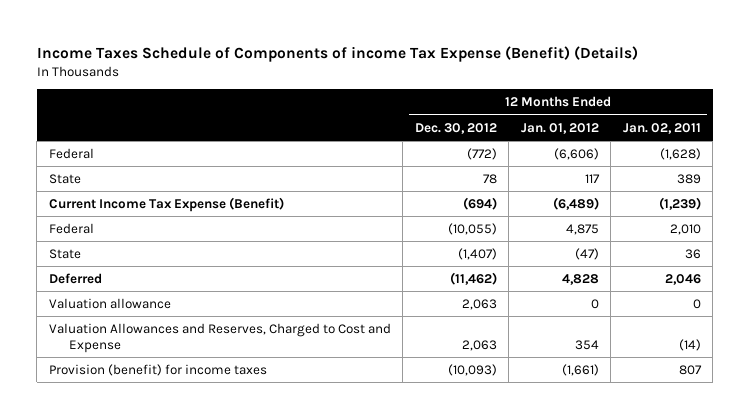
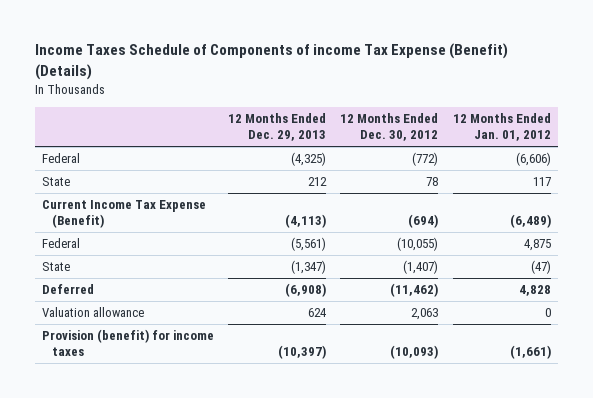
[622,122,701,134] Jan. 02, 2011 -> none
none -> [228,113,327,142] 12 Months Ended Dec. 29, 2013
[48,322,391,353] Valuation Allowances and Reserves, Charged to Cost and Expense -> none

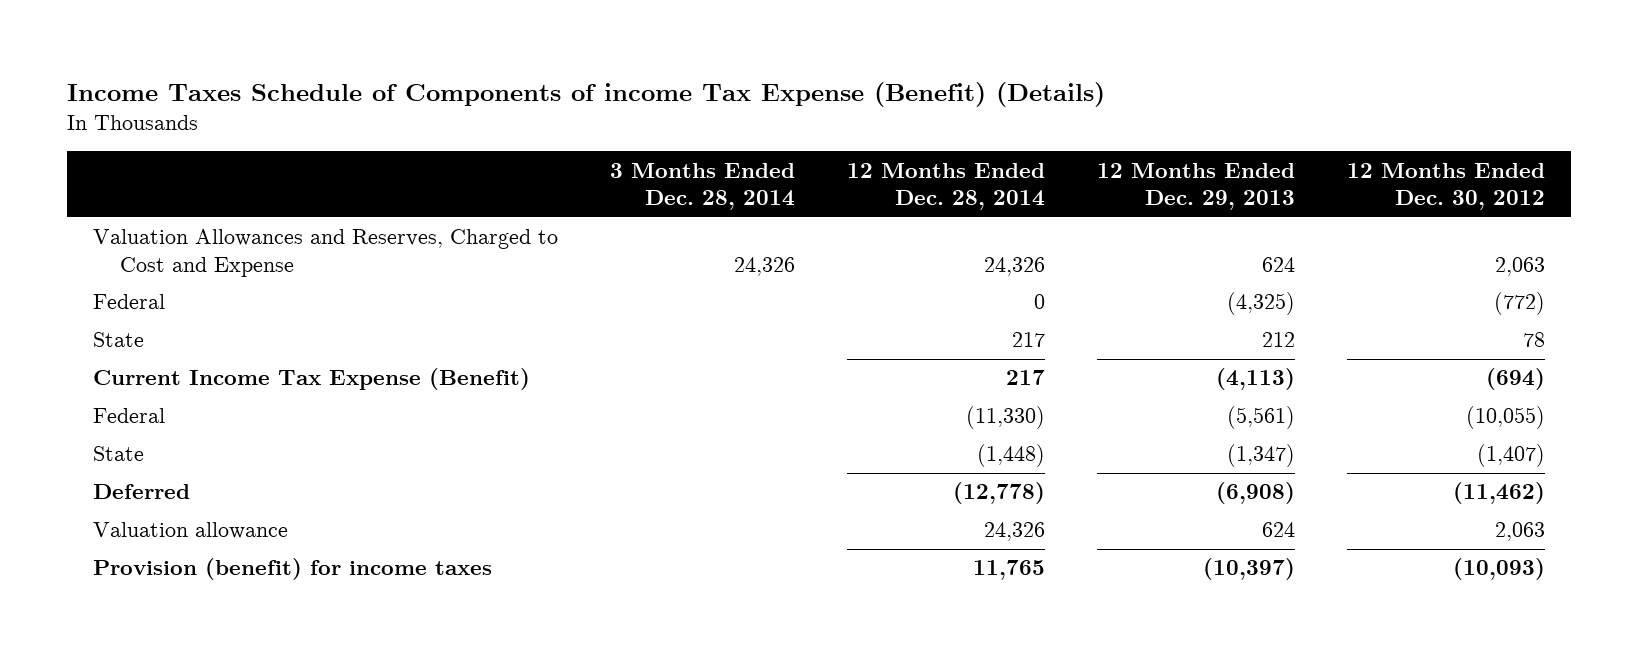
[452,113,551,142] 12 Months Ended Jan. 01, 2012 -> none
none -> [610,162,796,211] 3 Months Ended Dec. 28, 2014
none -> [847,162,1046,211] 12 Months Ended Dec. 28, 2014
none -> [93,229,559,277] Valuation Allowances and Reserves, Charged to Cost and Expense

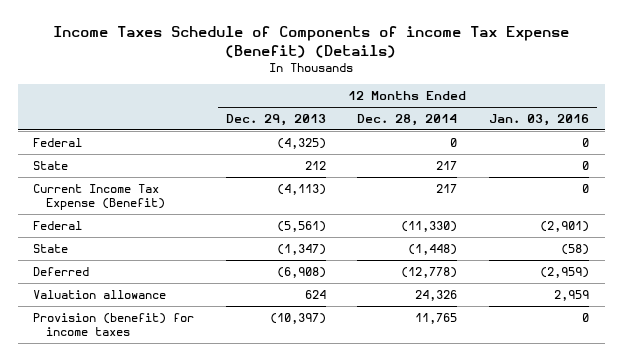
[610,162,796,211] 3 Months Ended Dec. 28, 2014 -> none
[1347,162,1546,211] 12 Months Ended Dec. 30, 2012 -> none
none -> [488,114,589,127] Jan. 03, 2016
[93,229,559,277] Valuation Allowances and Reserves, Charged to Cost and Expense -> none

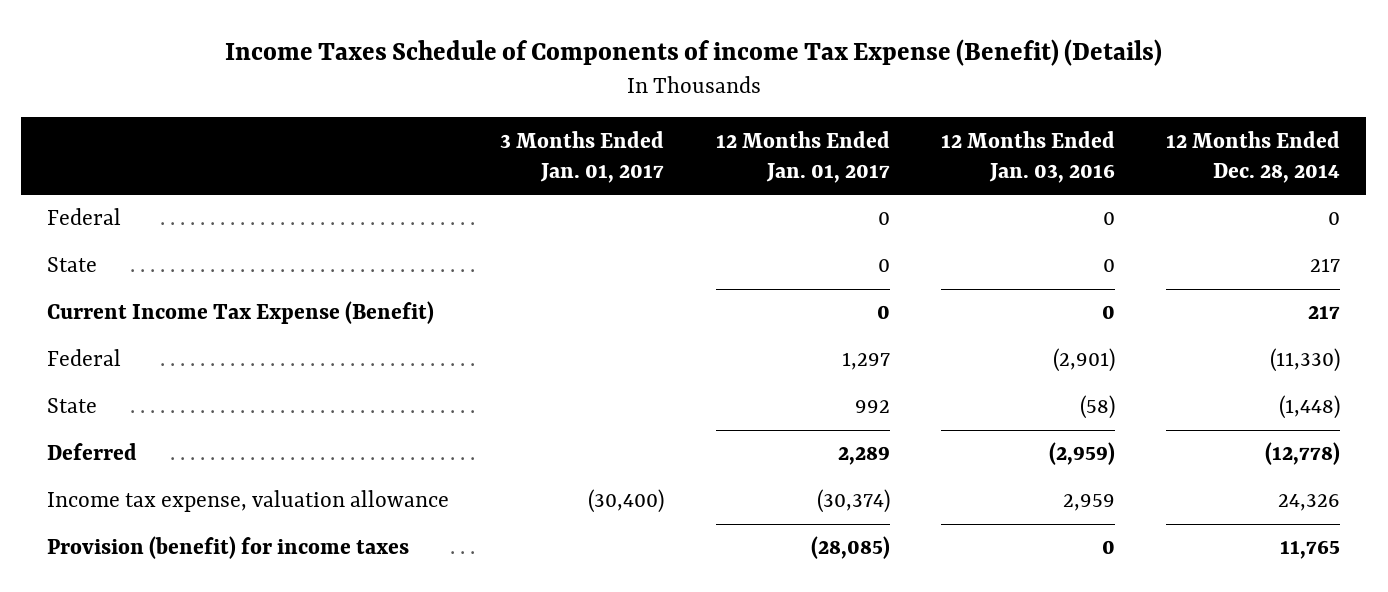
[225,114,326,127] Dec. 29, 2013 -> none
none -> [500,130,665,184] 3 Months Ended Jan. 01, 2017
none -> [715,130,890,184] 12 Months Ended Jan. 01, 2017
[33,290,167,300] Valuation allowance -> [47,490,450,513] Income tax expense, valuation allowance

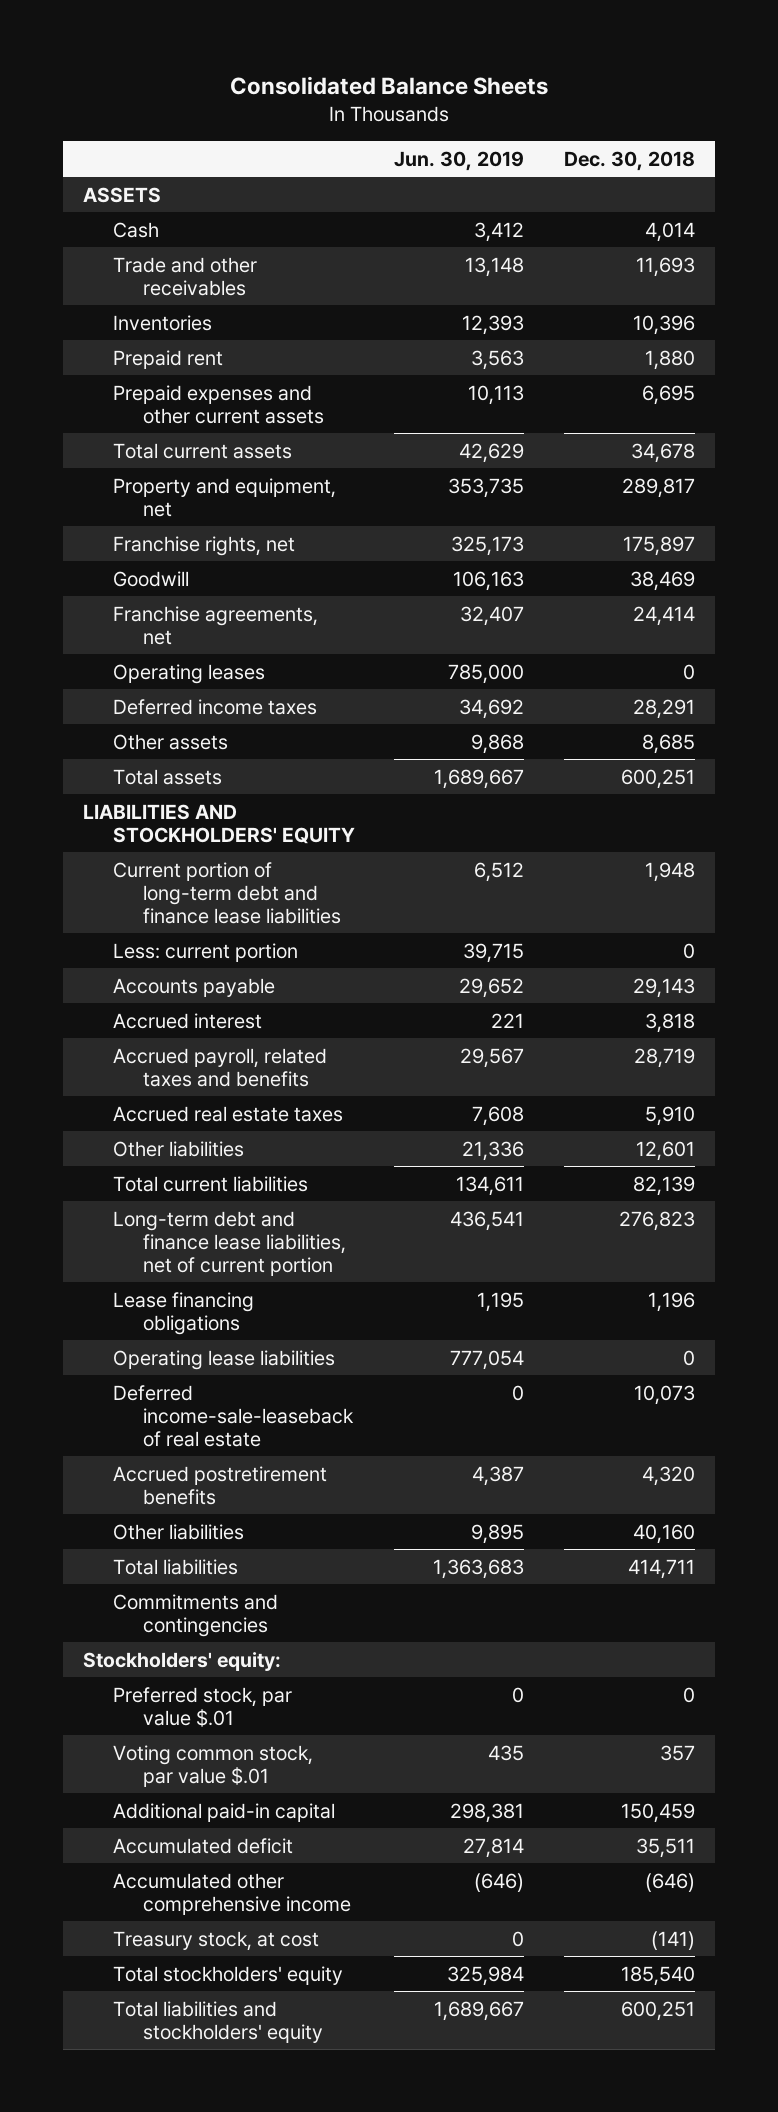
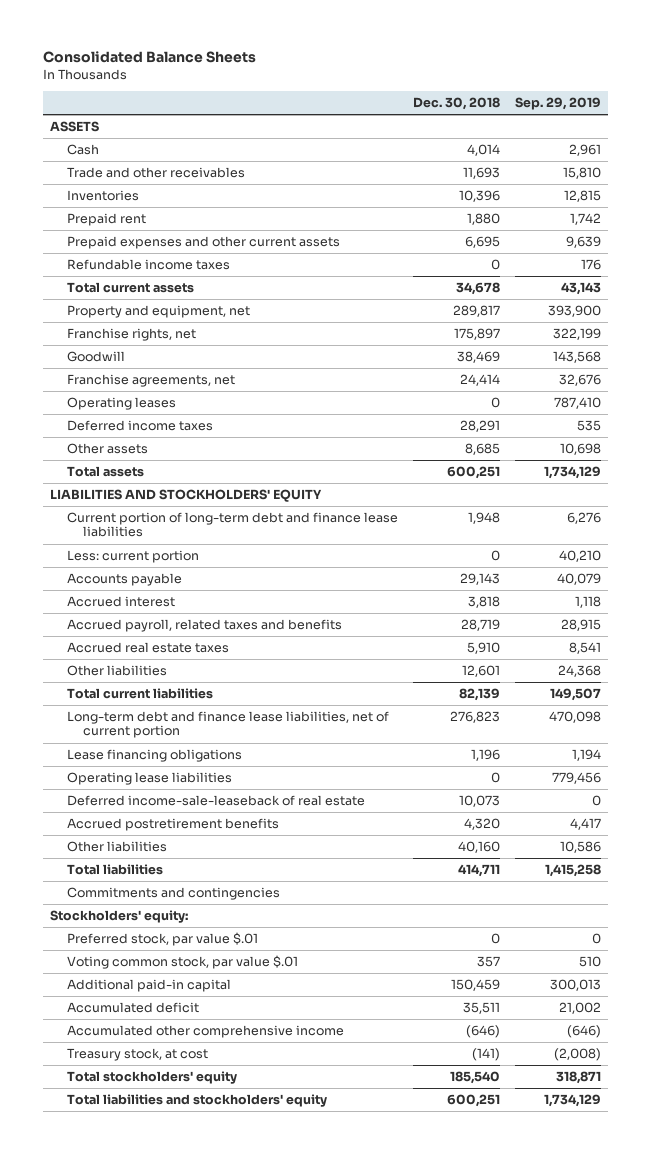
[394,150,525,171] Jun. 30, 2019 -> none
none -> [514,97,601,111] Sep. 29, 2019
none -> [66,259,230,271] Refundable income taxes

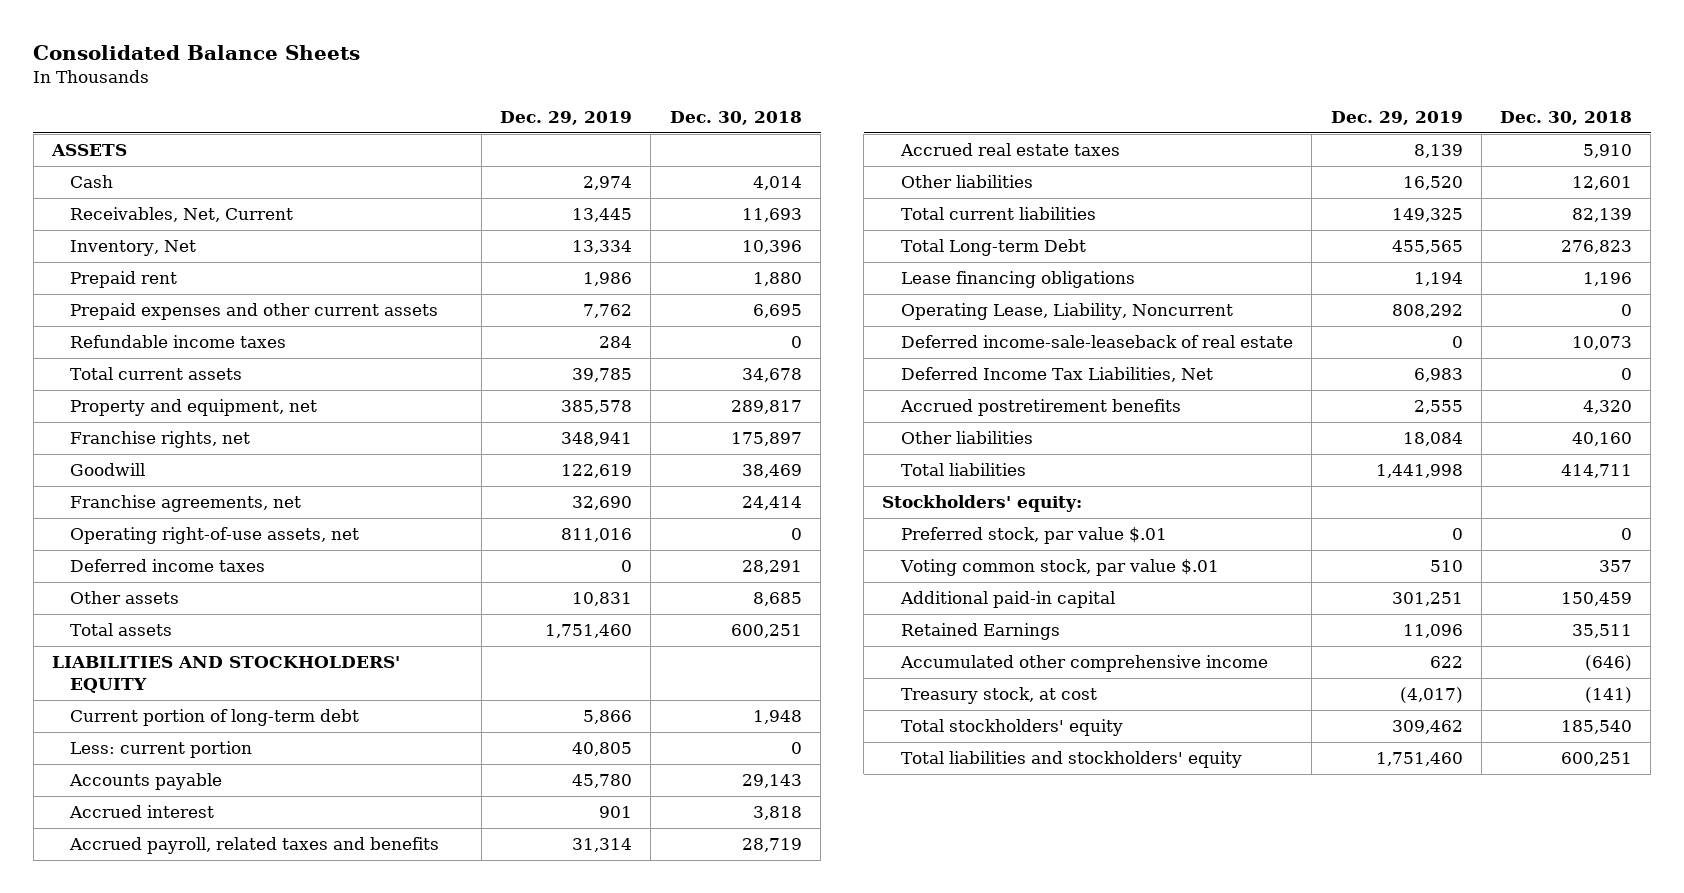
[514,97,601,111] Sep. 29, 2019 -> none
none -> [500,110,633,125] Dec. 29, 2019
[66,167,245,179] Trade and other receivables -> [70,207,294,223] Receivables, Net, Current
[66,190,139,202] Inventories -> [70,240,197,257] Inventory, Net
[66,397,176,411] Operating leases -> [70,527,360,545] Operating right-of-use assets, net
[66,512,398,538] Current portion of long-term debt and finance lease liabilities -> [70,709,360,727] Current portion of long-term debt
[66,711,389,739] Long-term debt and finance lease liabilities, net of current portion -> [900,239,1086,257] Total Long-term Debt
[66,772,232,786] Operating lease liabilities -> [900,303,1233,321] Operating Lease, Liability, Noncurrent
none -> [900,367,1213,383] Deferred Income Tax Liabilities, Net
[66,887,280,901] Commitments and contingencies -> none
[66,1002,199,1014] Accumulated deficit -> [900,623,1060,641] Retained Earnings

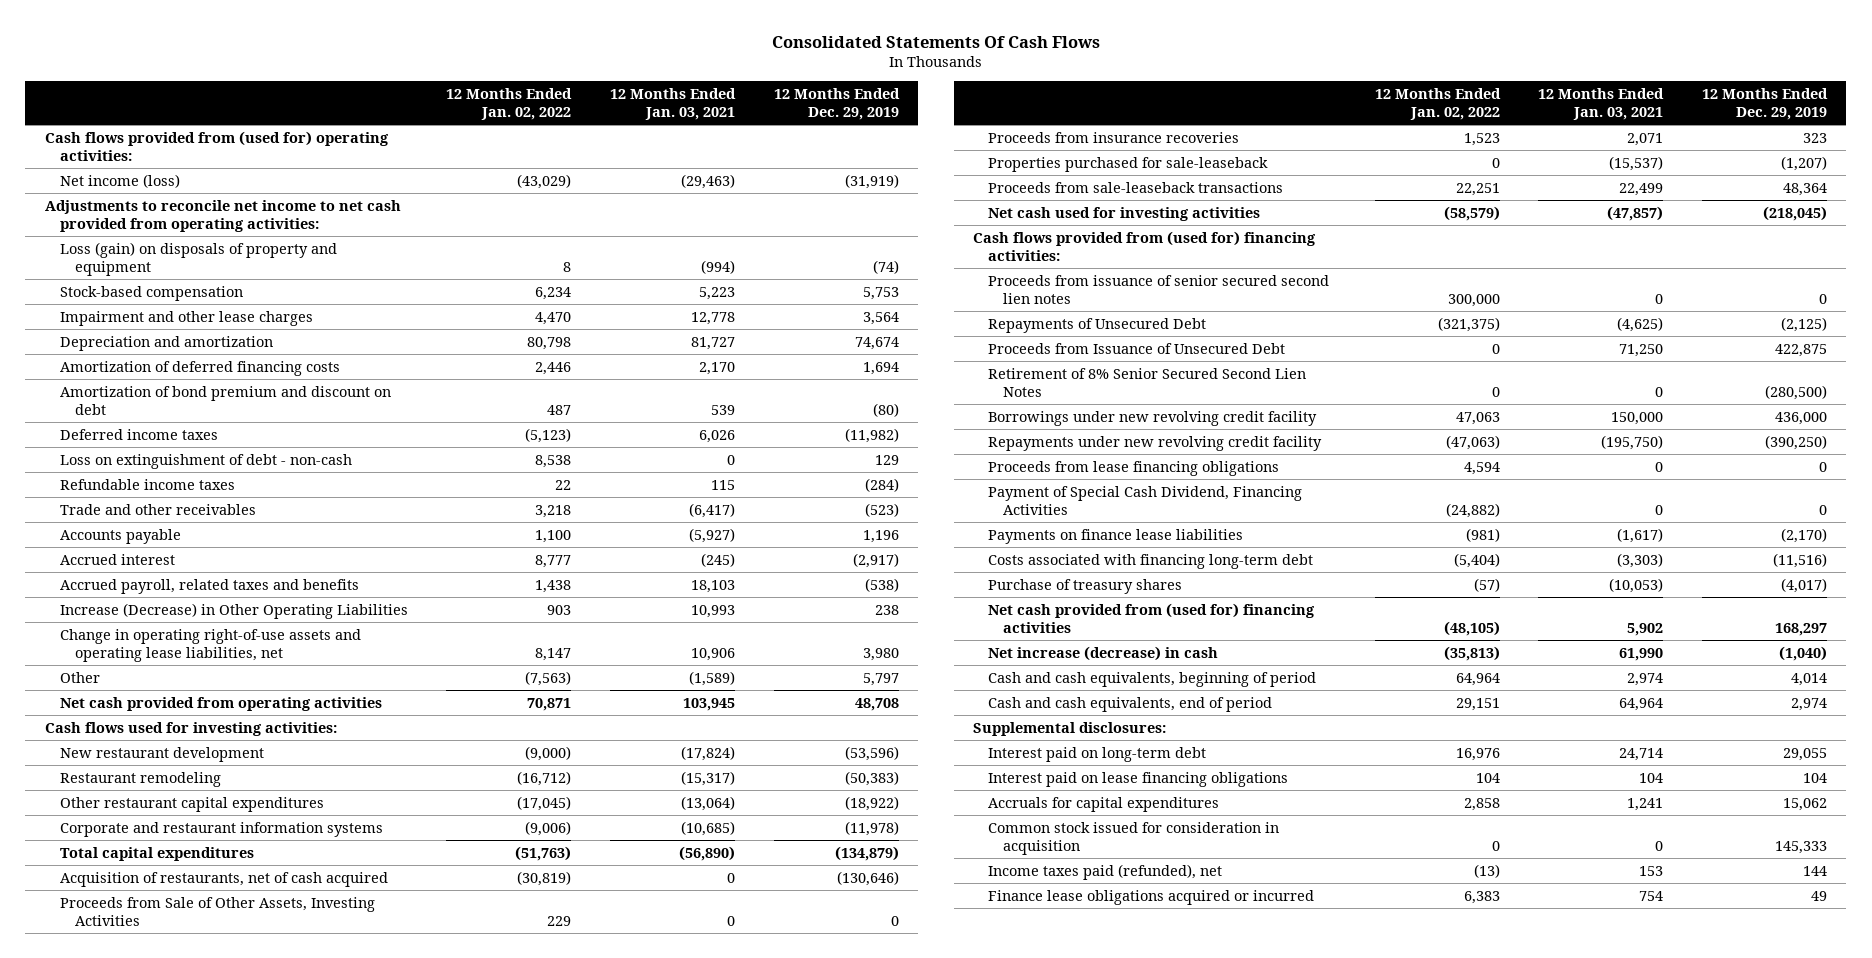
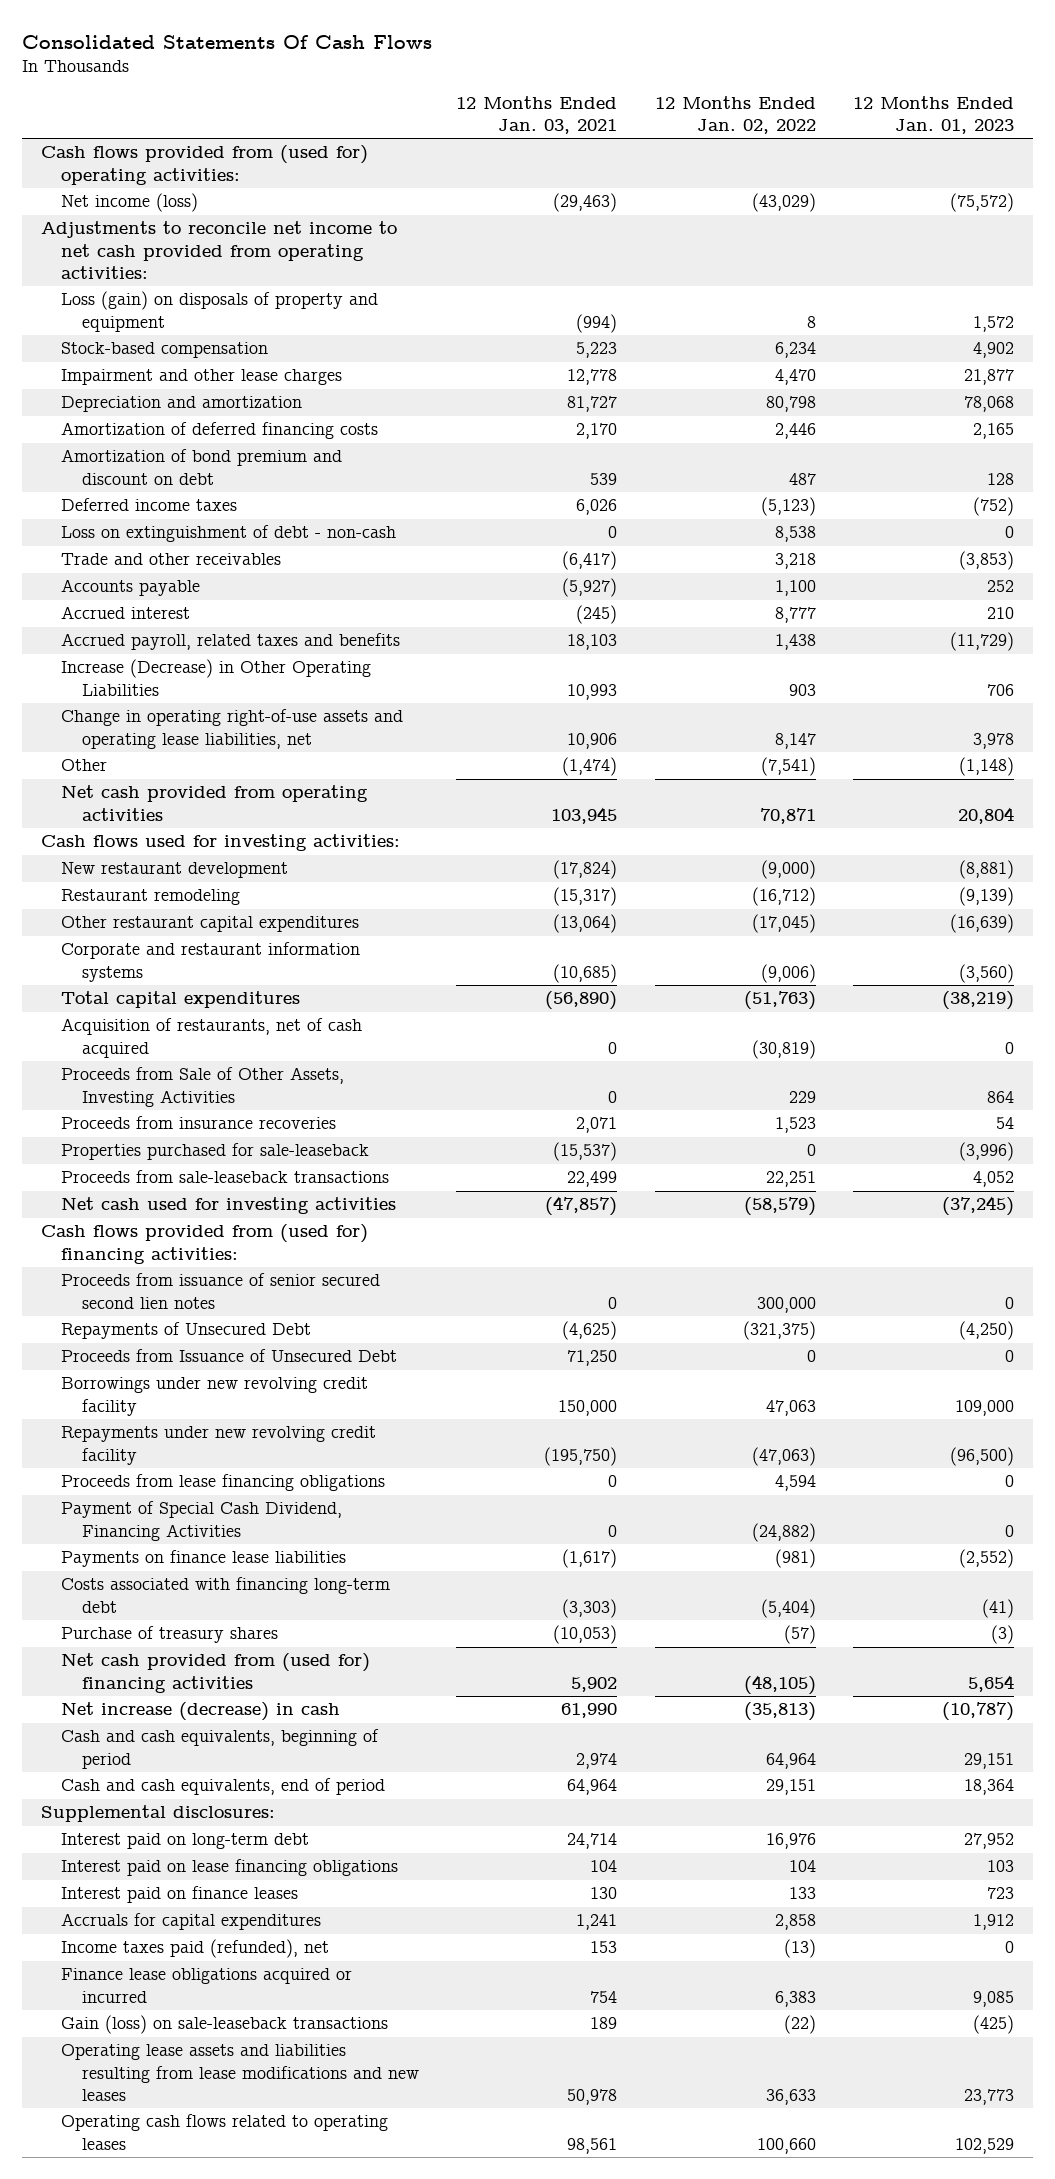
[773,87,900,121] 12 Months Ended Dec. 29, 2019 -> none
none -> [853,95,1015,134] 12 Months Ended Jan. 01, 2023
[59,478,235,490] Refundable income taxes -> none
[525,670,572,686] (7,563) -> [760,757,816,777] (7,541)
[689,670,736,686] (1,589) -> [562,757,618,777] (1,474)
[988,367,1307,398] Retirement of 8% Senior Secured Second Lien Notes -> none
none -> [61,1886,299,1904] Interest paid on finance leases
[988,821,1280,856] Common stock issued for consideration in acquisition -> none
none -> [61,2015,389,2035] Gain (loss) on sale-leaseback transactions
none -> [61,2044,420,2101] Operating lease assets and liabilities resulting from lease modifications and new leases
none -> [61,2114,389,2150] Operating cash flows related to operating leases

